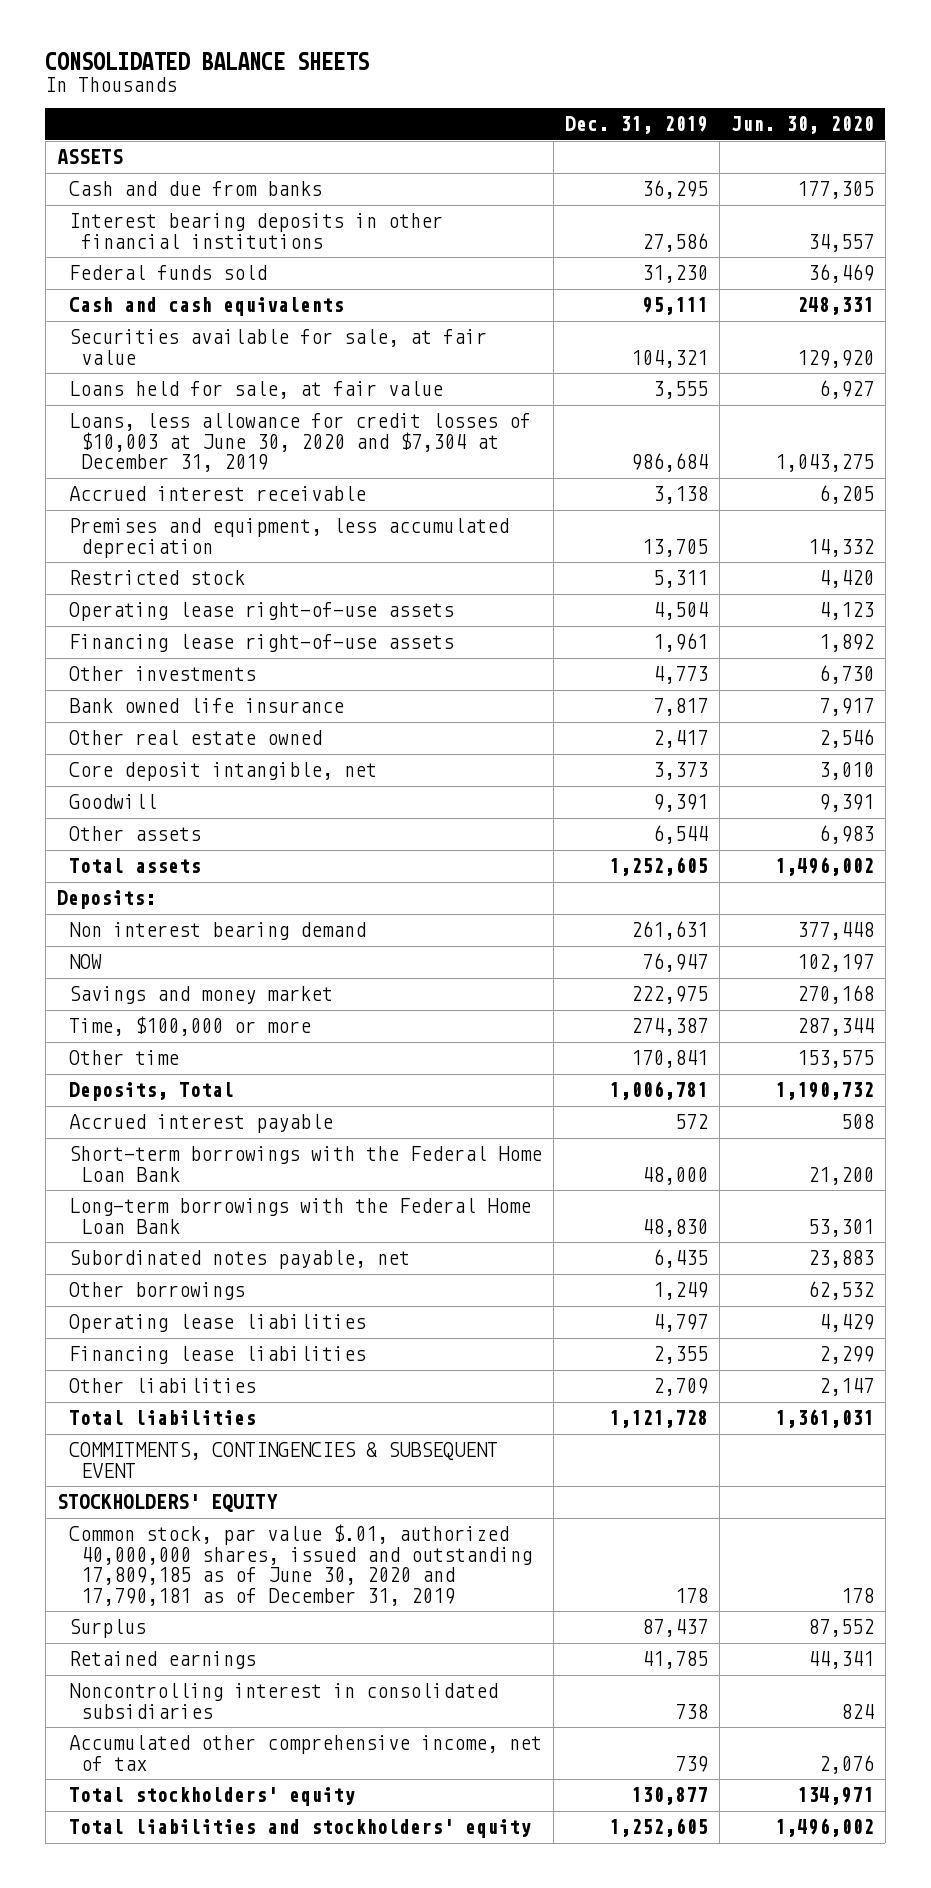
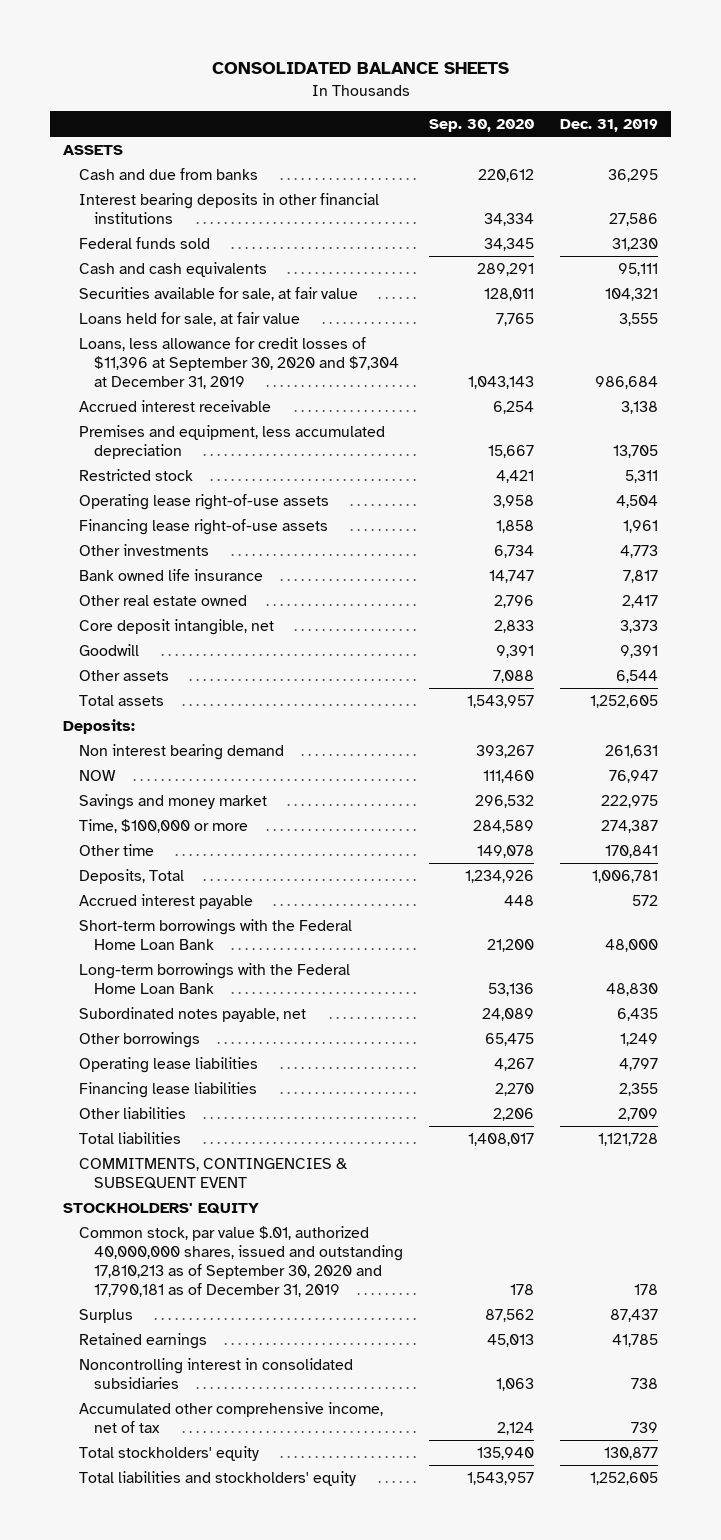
[730,115,874,134] Jun. 30, 2020 -> none
none -> [429,119,535,133] Sep. 30, 2020
[68,413,531,473] Loans, less allowance for credit losses of $10,003 at June 30, 2020 and $7,304 at December 31, 2019 -> [78,336,400,389] Loans, less allowance for credit losses of $11,396 at September 30, 2020 and $7,304 at December 31, 2019
[68,1524,533,1606] Common stock, par value $.01, authorized 40,000,000 shares, issued and outstanding 17,809,185 as of June 30, 2020 and 17,790,181 as of December 31, 2019 -> [78,1225,404,1297] Common stock, par value $.01, authorized 40,000,000 shares, issued and outstanding 17,810,213 as of September 30, 2020 and 17,790,181 as of December 31, 2019

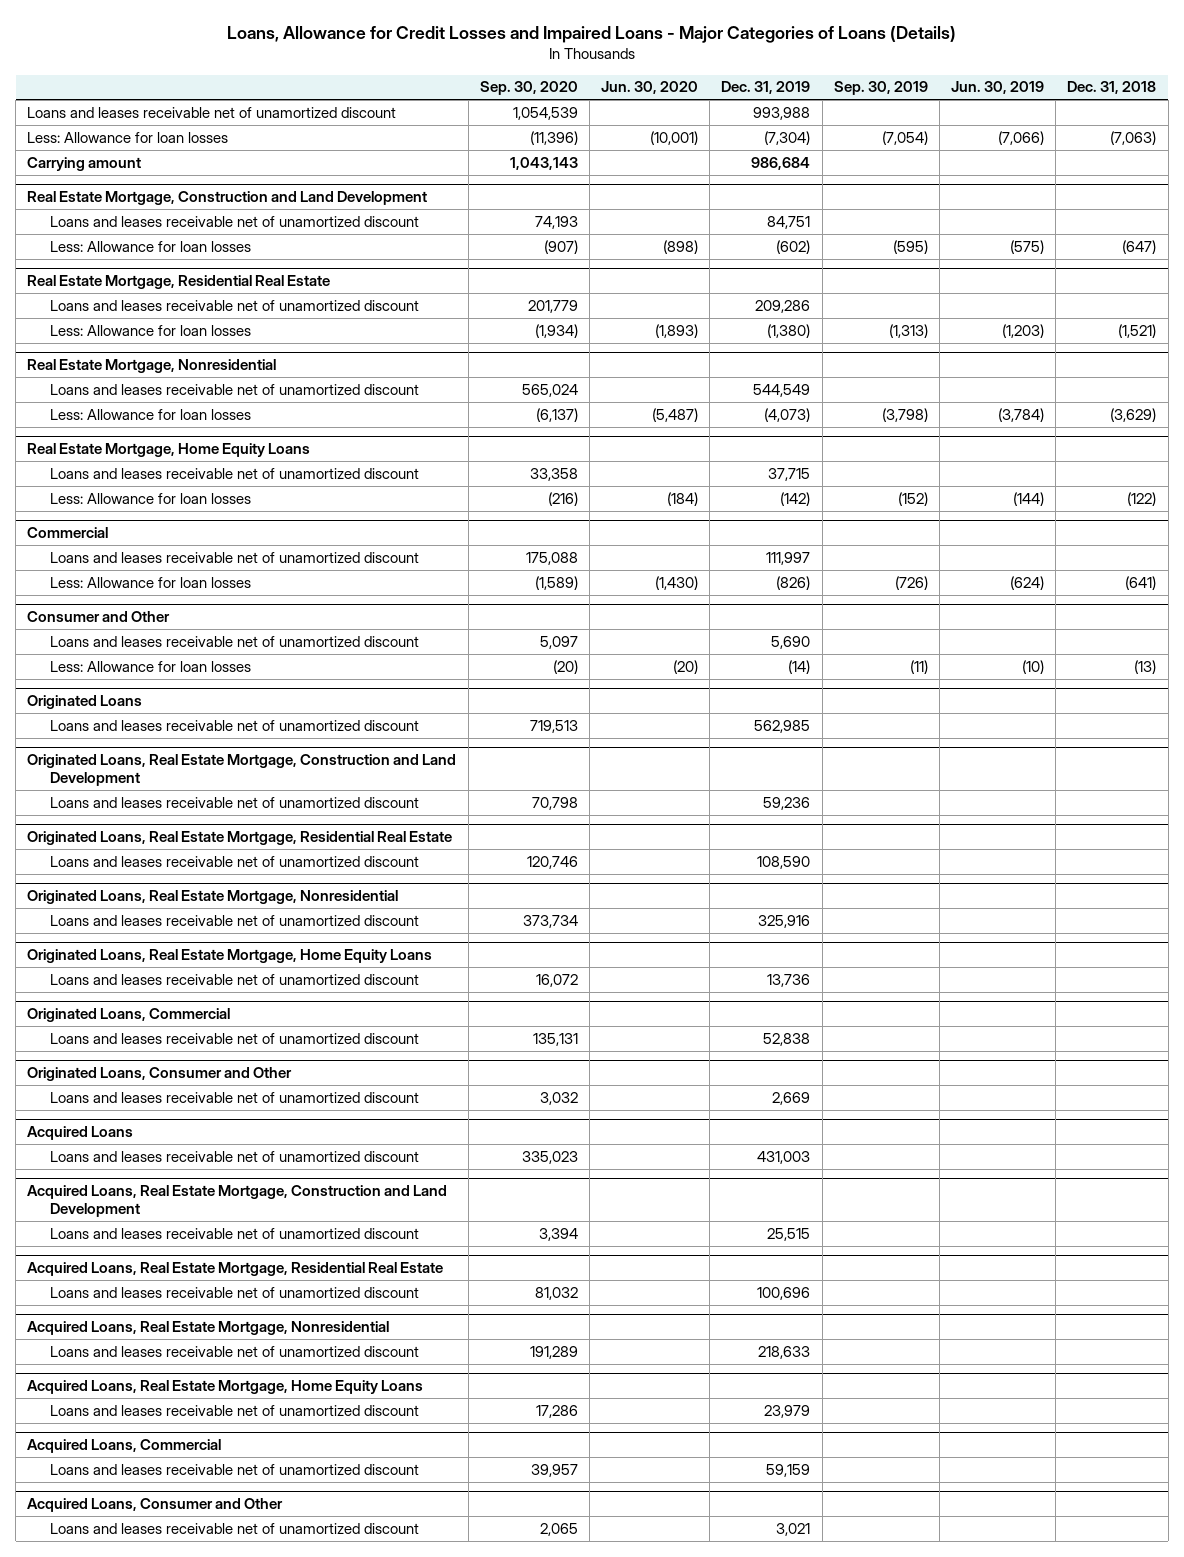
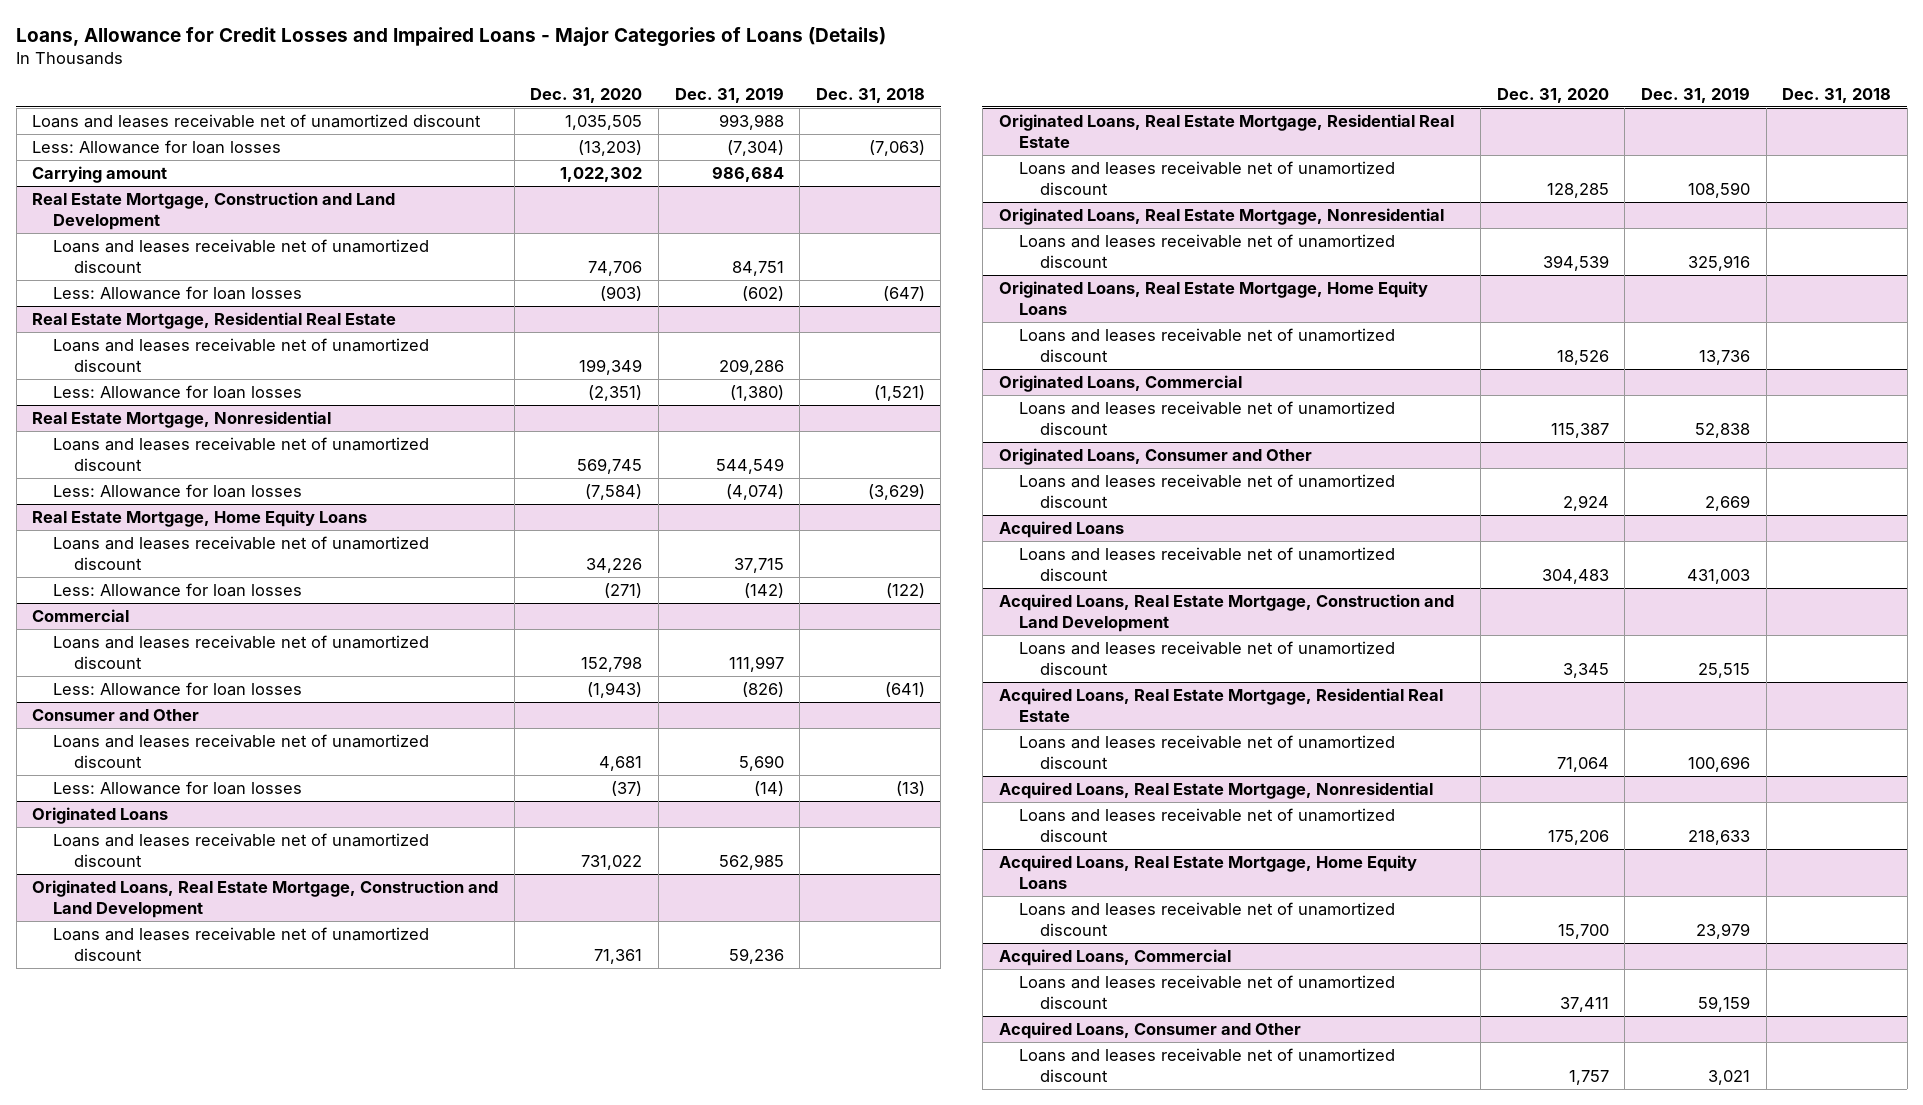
[479,81,578,96] Sep. 30, 2020 -> none
[601,81,699,95] Jun. 30, 2020 -> none
[833,81,928,96] Sep. 30, 2019 -> none
[951,81,1045,95] Jun. 30, 2019 -> none
none -> [530,87,643,103] Dec. 31, 2020
[764,407,811,422] (4,073) -> [725,483,784,500] (4,074)

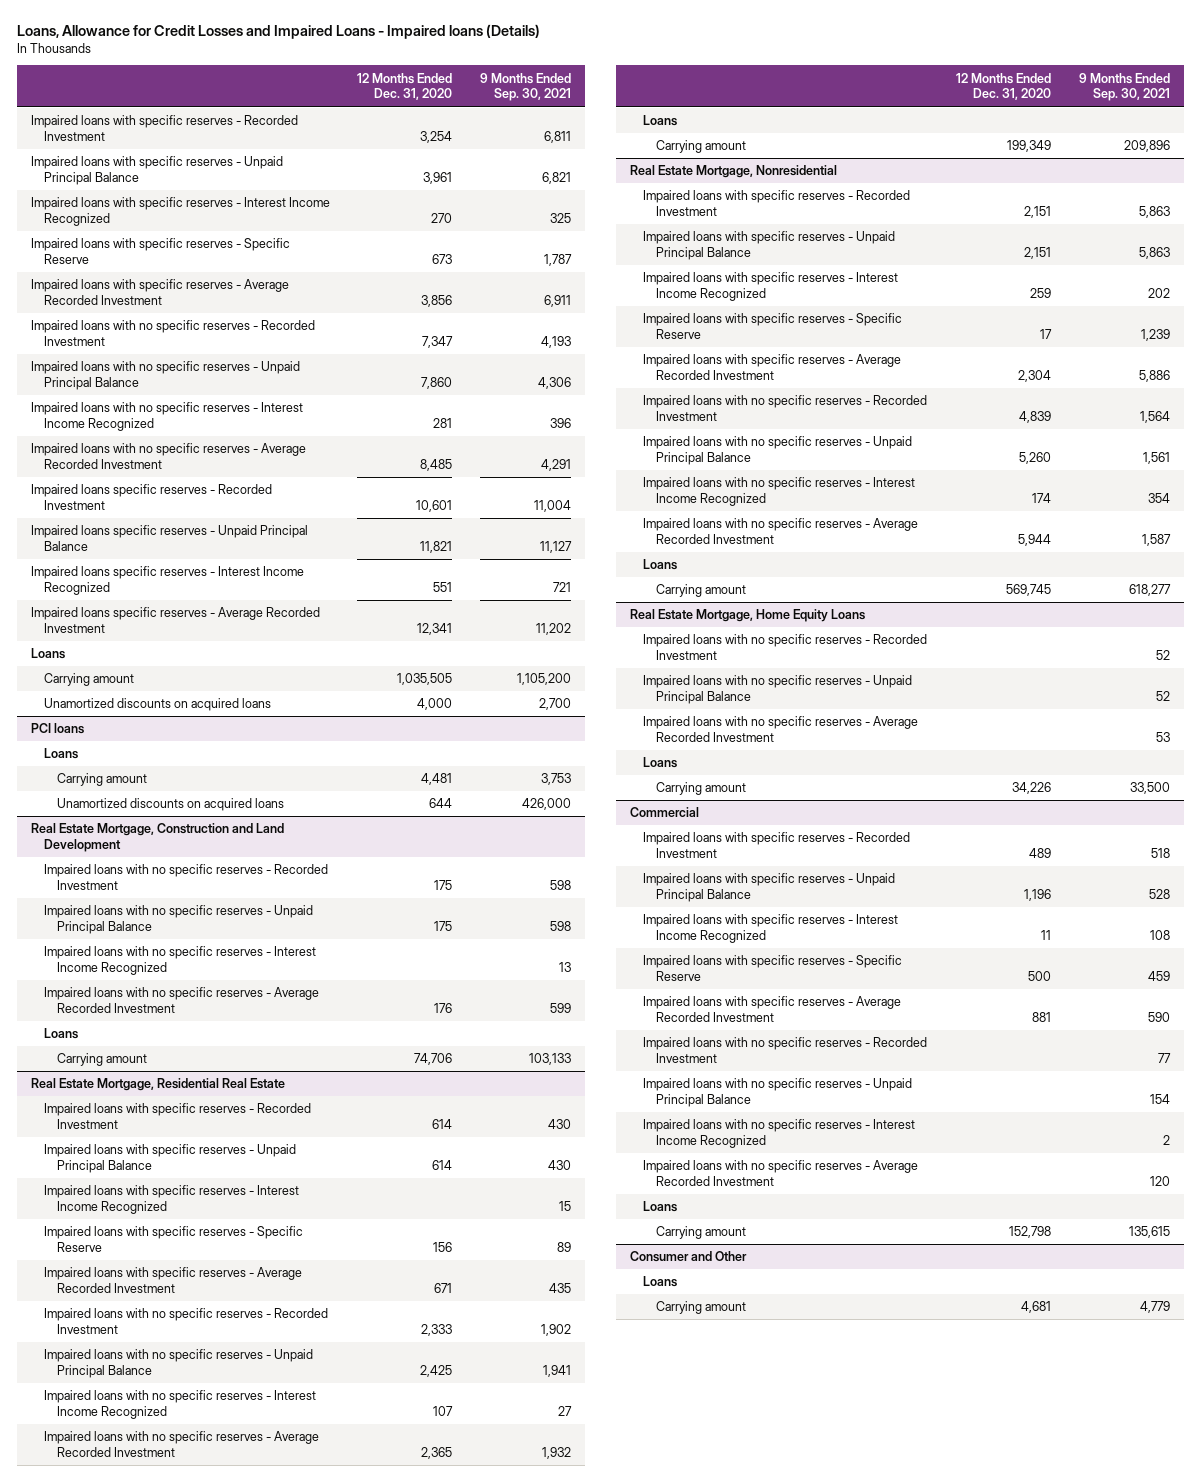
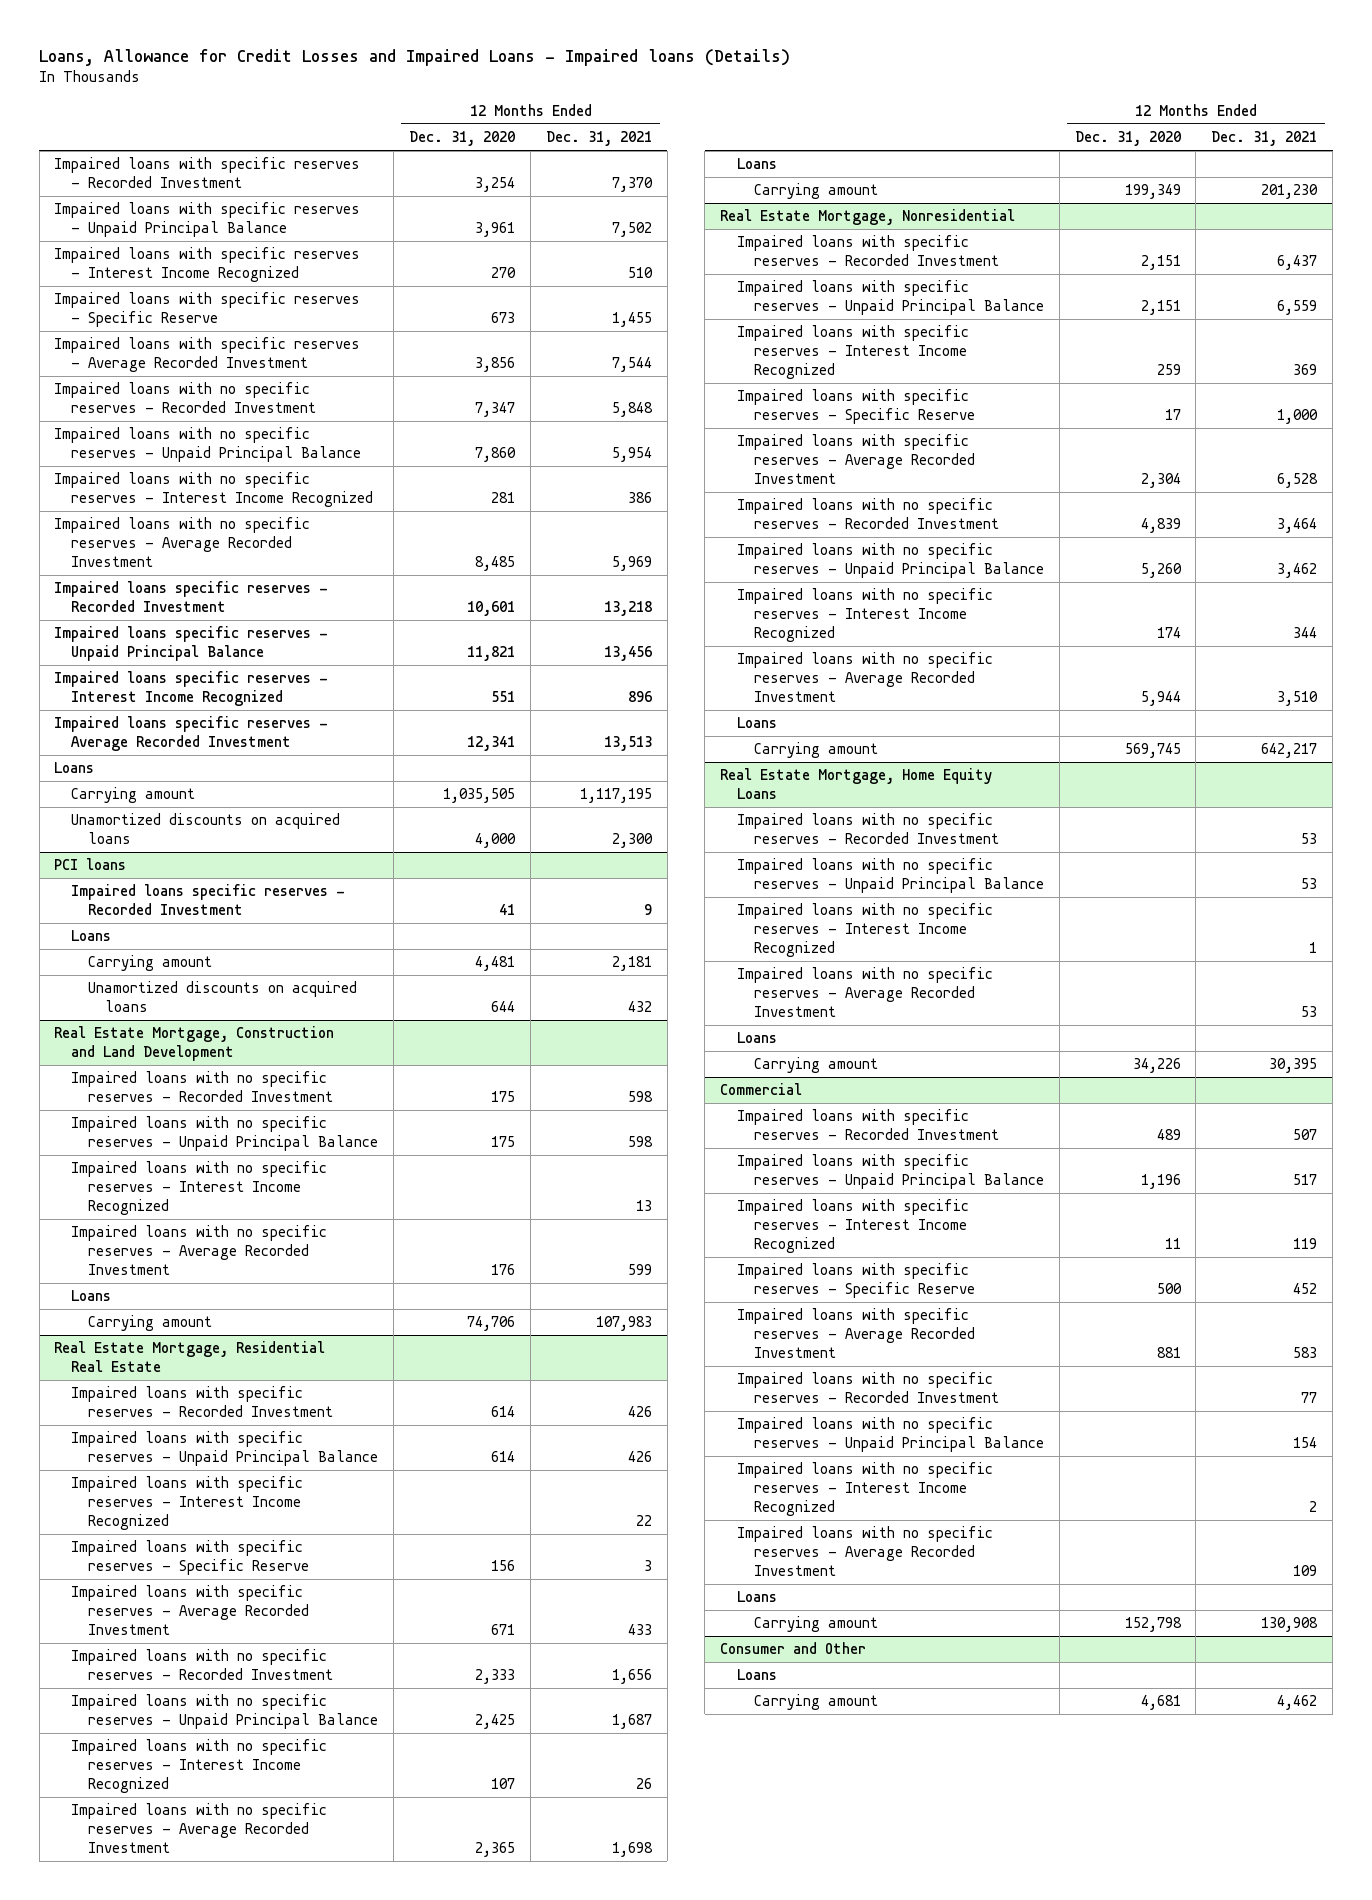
[479,72,571,102] 9 Months Ended Sep. 30, 2021 -> none
none -> [545,130,652,146] Dec. 31, 2021
none -> [71,884,346,916] Impaired loans specific reserves - Recorded Investment
none -> [736,903,993,958] Impaired loans with no specific reserves - Interest Income Recognized

